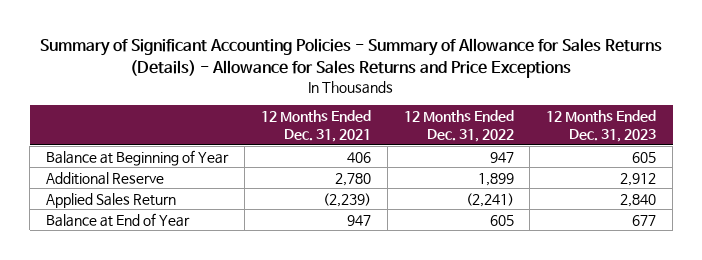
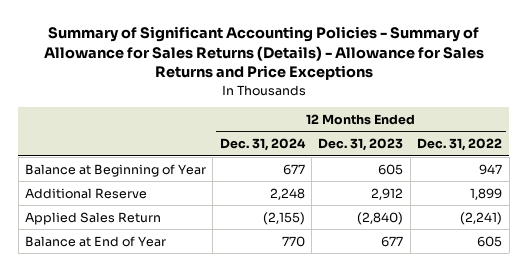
[260,110,371,142] 12 Months Ended Dec. 31, 2021 -> none
none -> [219,138,306,152] Dec. 31, 2024
[620,193,657,207] 2,840 -> [357,211,404,225] (2,840)

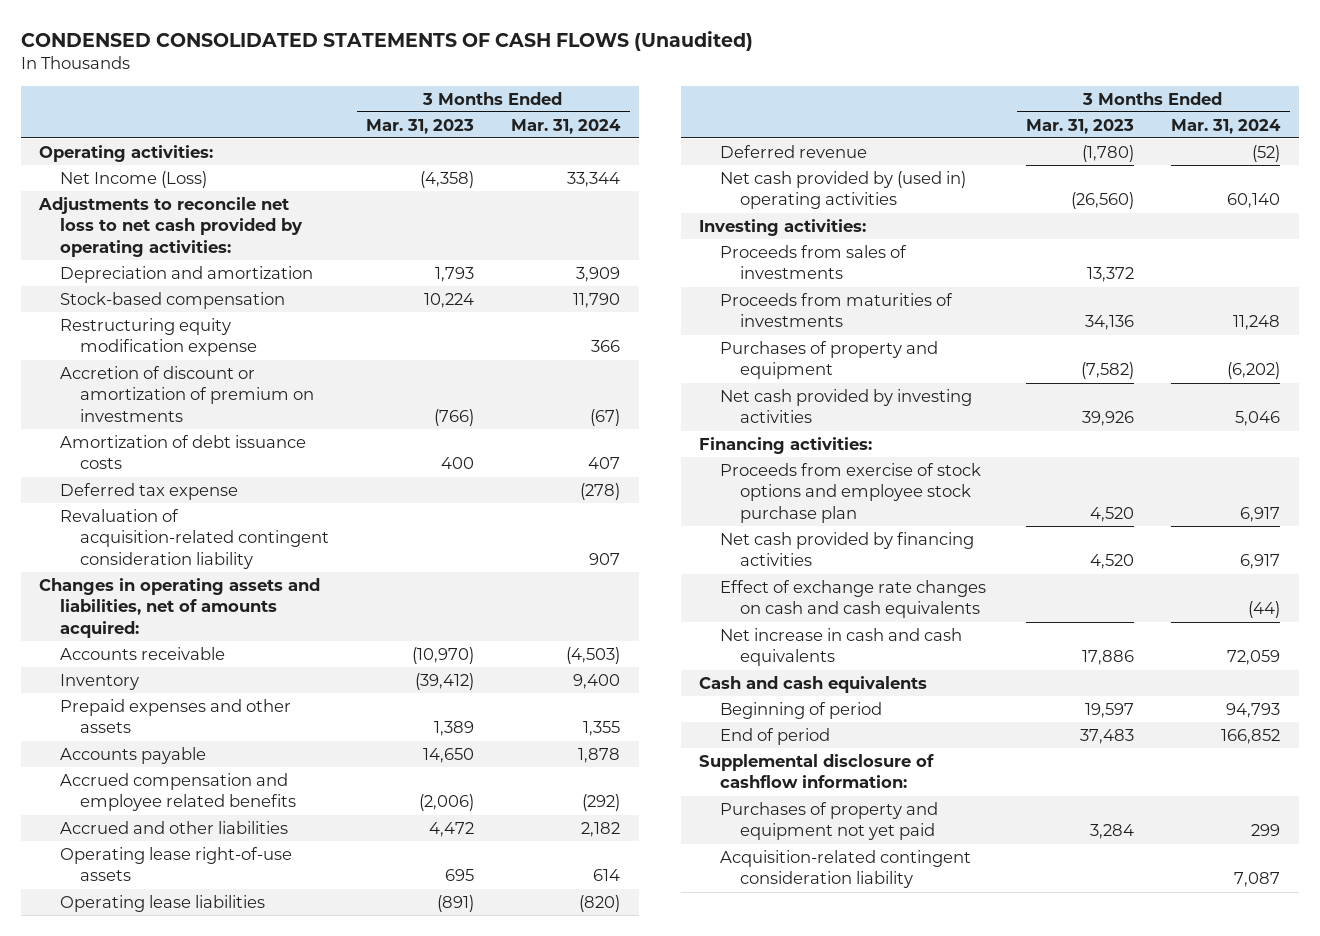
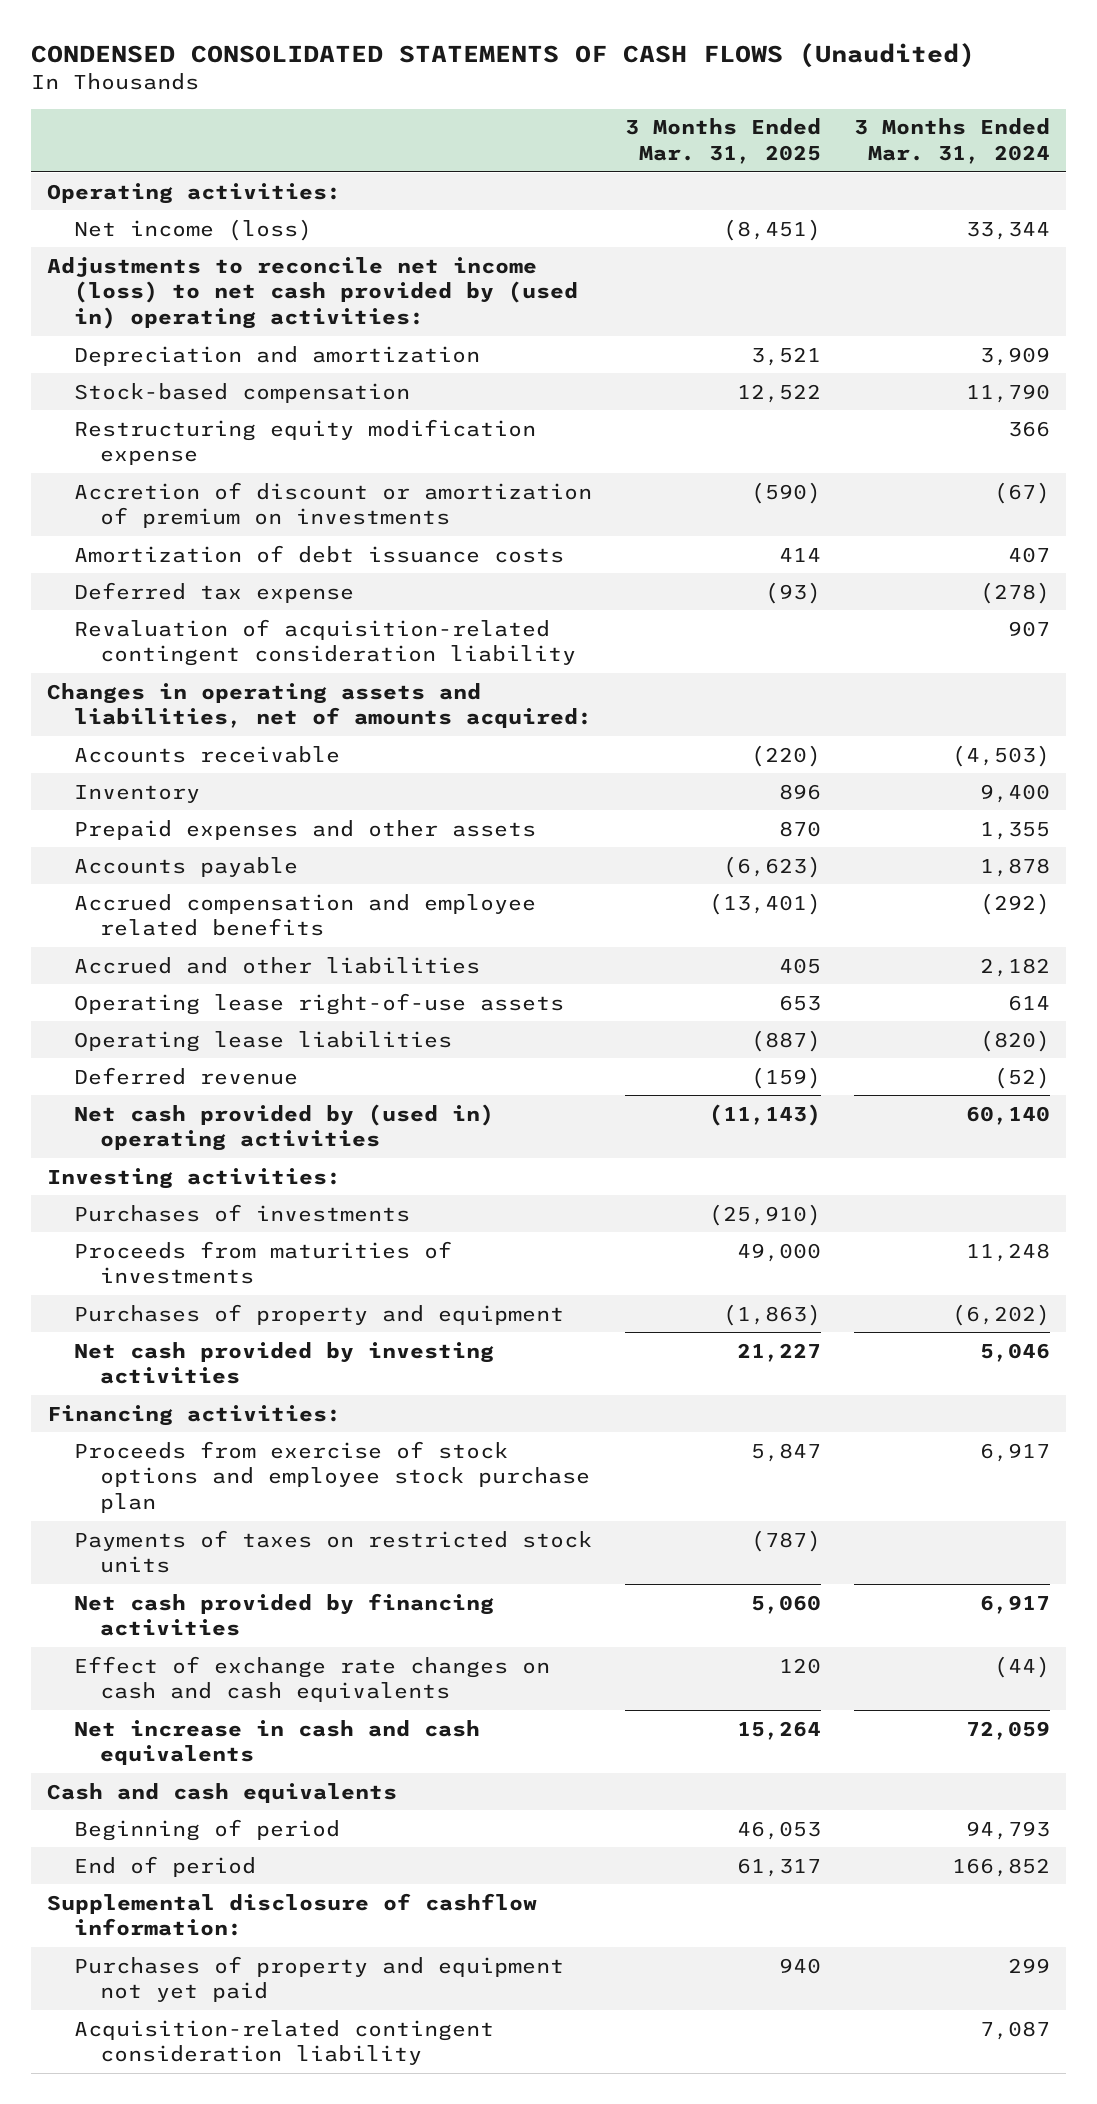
[366,118,475,134] Mar. 31, 2023 -> none
none -> [624,118,821,165] 3 Months Ended Mar. 31, 2025
[59,170,207,188] Net Income (Loss) -> [73,218,312,241] Net income (loss)
[38,196,302,257] Adjustments to reconcile net loss to net cash provided by operating activities: -> [47,256,578,330] Adjustments to reconcile net income (loss) to net cash provided by (used in) operating activities:
[719,244,907,280] Proceeds from sales of investments -> none
none -> [73,1203,410,1222] Purchases of investments
none -> [73,1529,592,1574] Payments of taxes on restricted stock units

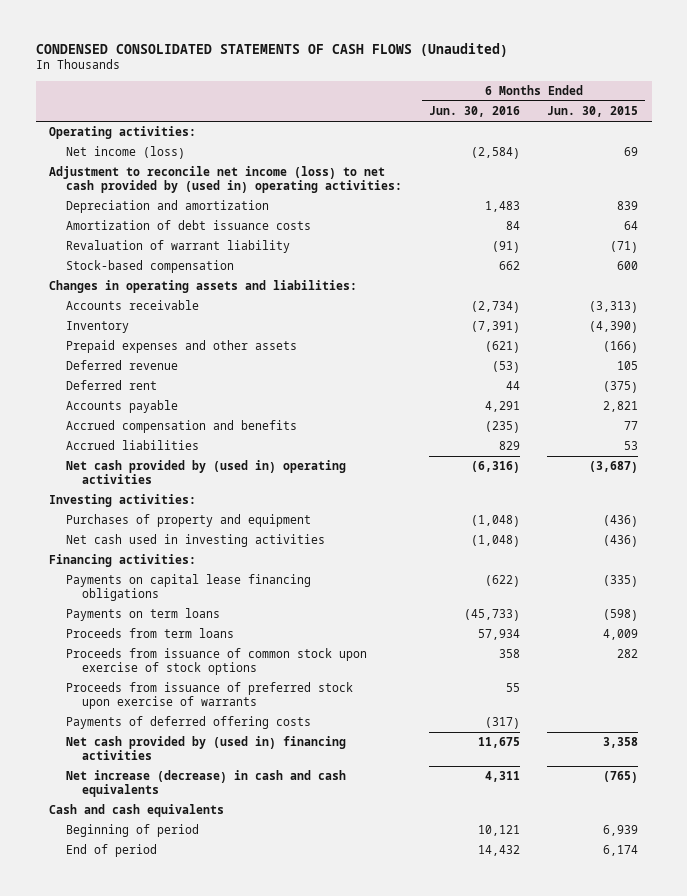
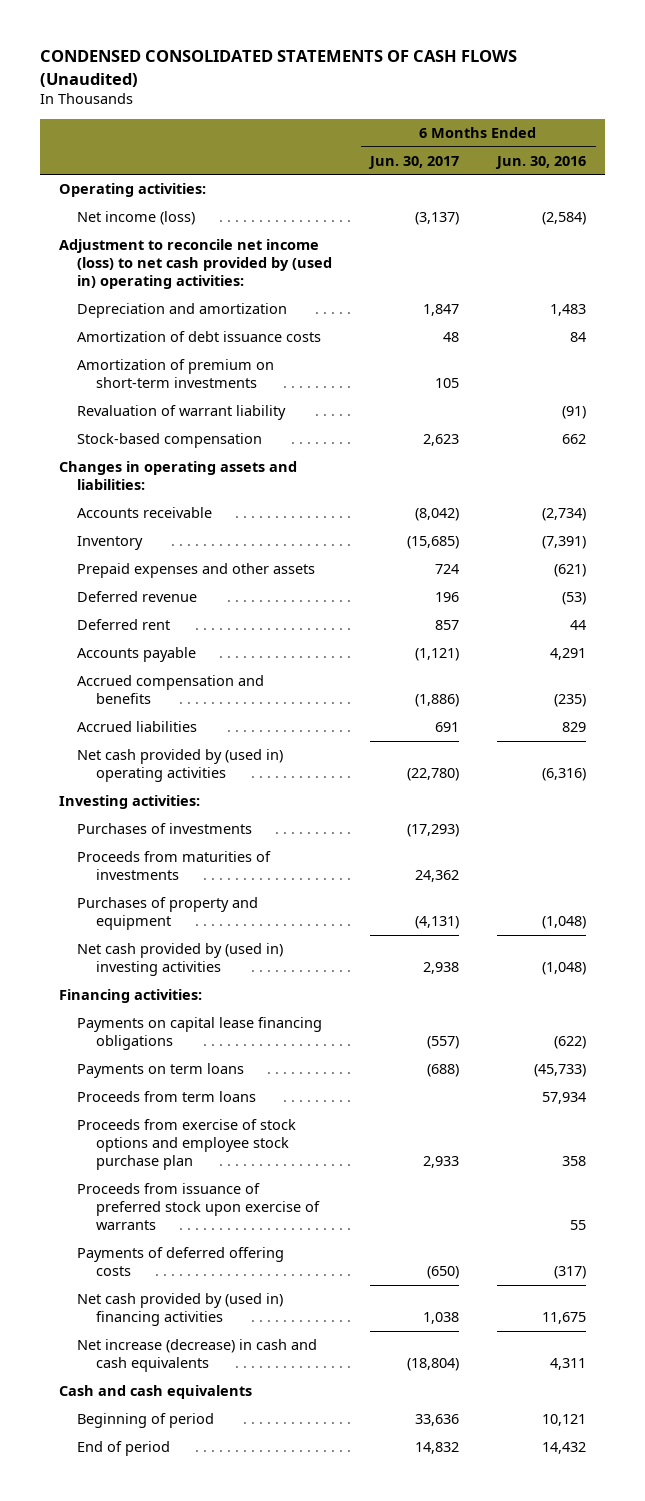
[547,106,639,118] Jun. 30, 2015 -> none
none -> [368,155,460,169] Jun. 30, 2017
none -> [77,359,275,389] Amortization of premium on short-term investments
none -> [77,823,253,835] Purchases of investments
none -> [77,851,272,881] Proceeds from maturities of investments
[65,534,325,548] Net cash used in investing activities -> [77,943,284,977] Net cash provided by (used in) investing activities
[65,648,367,676] Proceeds from issuance of common stock upon exercise of stock options -> [77,1119,297,1171] Proceeds from exercise of stock options and employee stock purchase plan

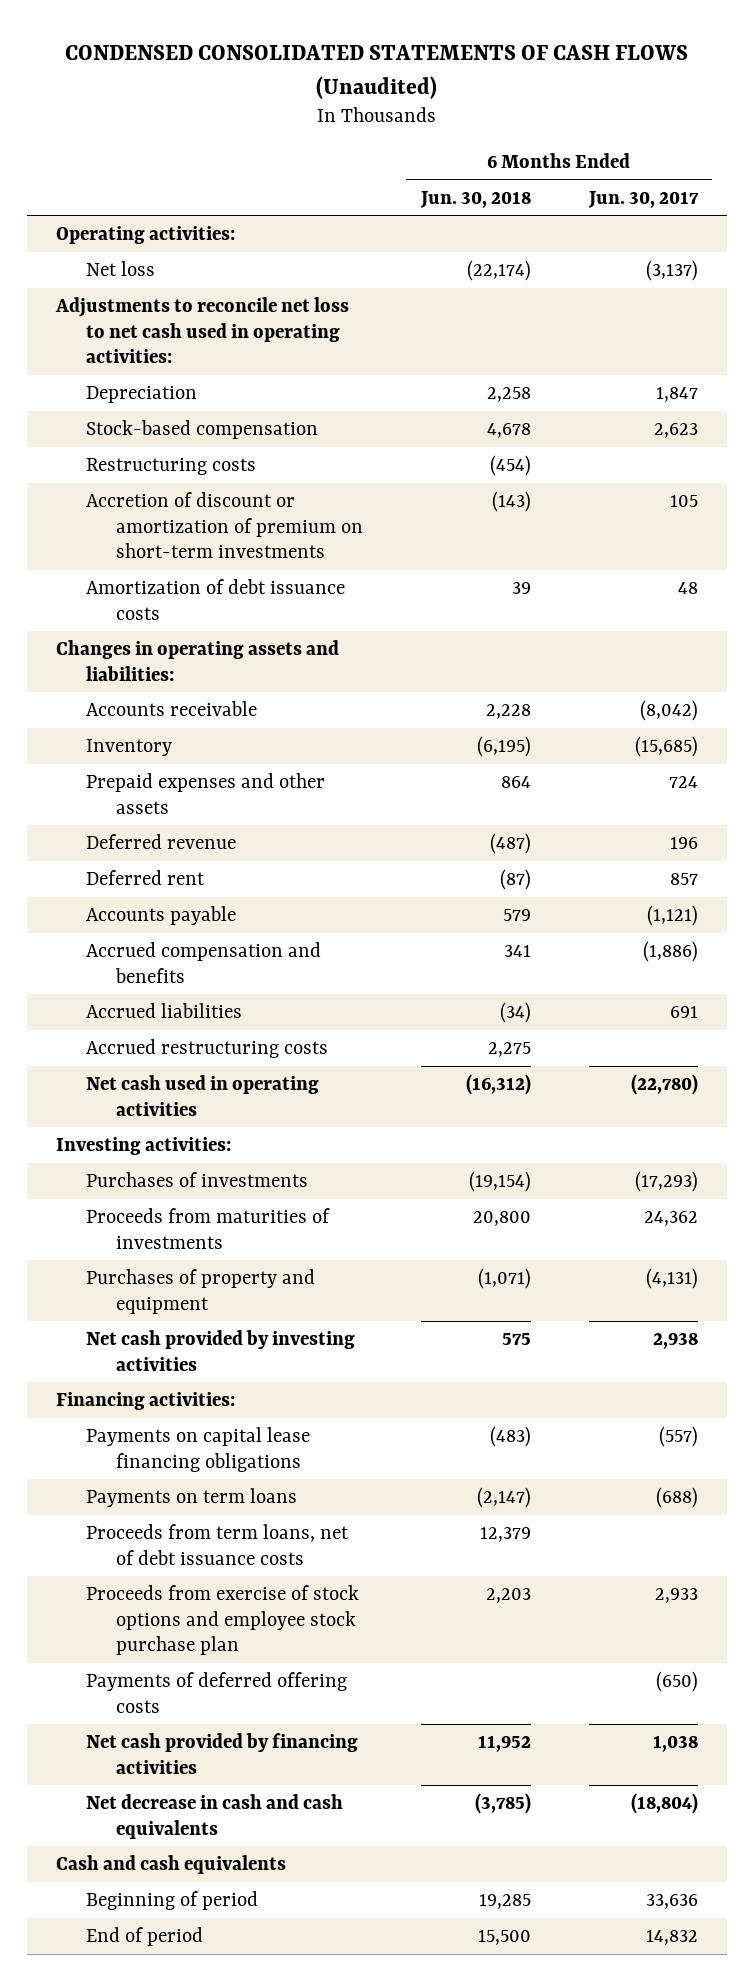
[495,155,587,169] Jun. 30, 2016 -> none
none -> [419,190,531,208] Jun. 30, 2018
[77,359,275,389] Amortization of premium on short-term investments -> none
[77,405,287,421] Revaluation of warrant liability -> none
[77,211,196,226] Net income (loss) -> [86,260,156,276] Net loss
[58,239,333,290] Adjustment to reconcile net income (loss) to net cash provided by (used in) operating activities: -> [55,296,350,364] Adjustments to reconcile net loss to net cash used in operating activities:
[77,303,288,319] Depreciation and amortization -> [86,385,198,403] Depreciation
none -> [86,457,257,475] Restructuring costs
none -> [86,491,363,559] Accretion of discount or amortization of premium on short-term investments
[77,331,322,343] Amortization of debt issuance costs -> [86,578,346,620] Amortization of debt issuance costs
none -> [86,1038,329,1058] Accrued restructuring costs
[77,749,284,783] Net cash provided by (used in) operating activities -> [86,1074,320,1116] Net cash used in operating activities
[77,943,284,977] Net cash provided by (used in) investing activities -> [86,1329,356,1371] Net cash provided by investing activities
[77,1091,257,1103] Proceeds from term loans -> [86,1523,350,1565] Proceeds from term loans, net of debt issuance costs
[77,1183,321,1231] Proceeds from issuance of preferred stock upon exercise of warrants -> none
[77,1293,284,1327] Net cash provided by (used in) financing activities -> [86,1732,359,1774] Net cash provided by financing activities
[77,1339,318,1373] Net increase (decrease) in cash and cash equivalents -> [86,1793,344,1839] Net decrease in cash and cash equivalents

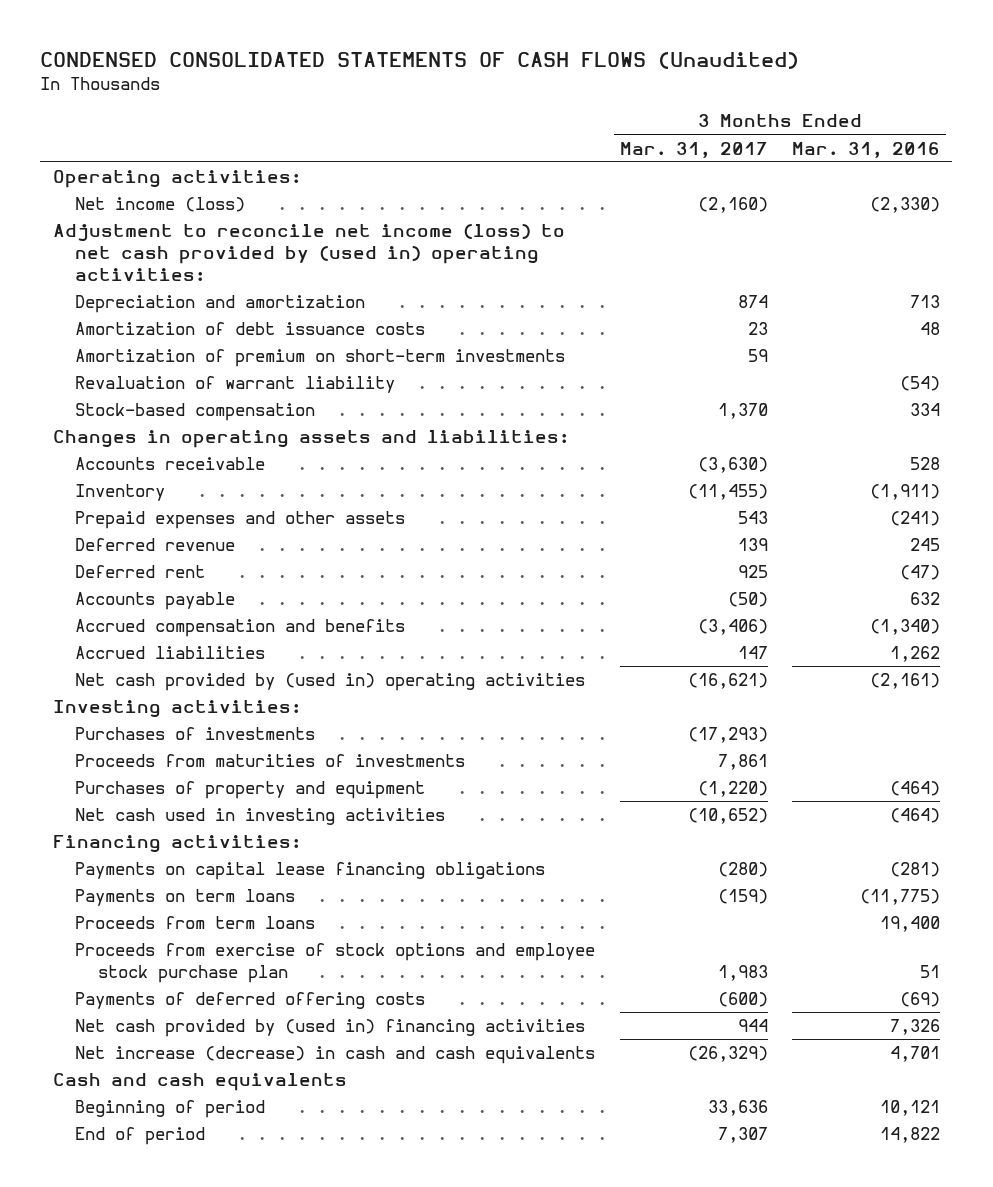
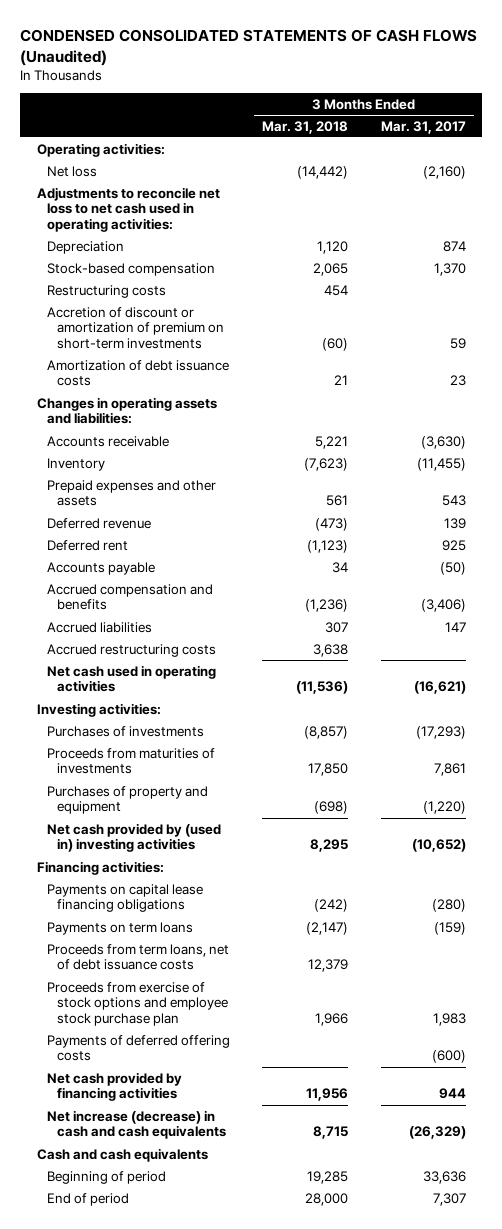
[792,141,941,158] Mar. 31, 2016 -> none
none -> [262,120,349,134] Mar. 31, 2018
[75,349,566,368] Amortization of premium on short-term investments -> none
[75,376,396,394] Revaluation of warrant liability -> none
[75,197,246,213] Net income (loss) -> [46,165,97,177] Net loss
[52,224,565,282] Adjustment to reconcile net income (loss) to net cash provided by (used in) operating activities: -> [36,186,220,233] Adjustments to reconcile net loss to net cash used in operating activities:
[75,295,366,314] Depreciation and amortization -> [46,240,124,254] Depreciation
none -> [46,284,166,298] Restructuring costs
none -> [46,306,225,350] Accretion of discount or amortization of premium on short-term investments
[75,322,426,336] Amortization of debt issuance costs -> [46,359,229,387] Amortization of debt issuance costs
none -> [46,643,216,657] Accrued restructuring costs
[75,673,586,692] Net cash provided by (used in) operating activities -> [46,664,216,693] Net cash used in operating activities
[75,808,446,826] Net cash used in investing activities -> [46,822,221,853] Net cash provided by (used in) investing activities
[75,916,316,930] Proceeds from term loans -> [46,943,229,971] Proceeds from term loans, net of debt issuance costs
[75,1019,586,1038] Net cash provided by (used in) financing activities -> [46,1071,182,1102] Net cash provided by financing activities

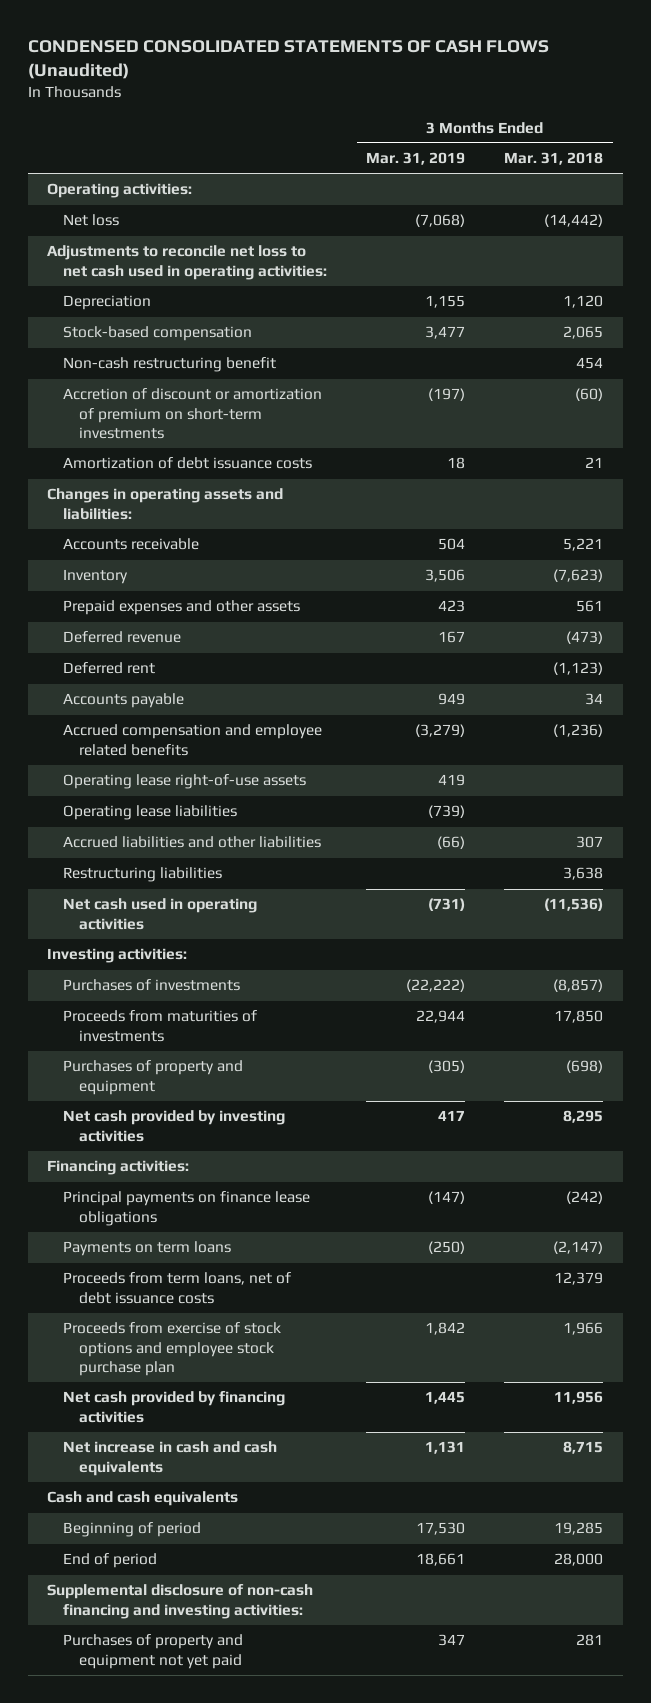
[380,120,466,134] Mar. 31, 2017 -> none
none -> [366,152,466,166] Mar. 31, 2019
[46,284,166,298] Restructuring costs -> [63,357,277,373] Non-cash restructuring benefit
[46,583,213,611] Accrued compensation and benefits -> [63,724,323,756] Accrued compensation and employee related benefits
none -> [63,774,307,790] Operating lease right-of-use assets
none -> [63,805,238,821] Operating lease liabilities
[46,621,152,633] Accrued liabilities -> [63,836,322,849] Accrued liabilities and other liabilities
[46,643,216,657] Accrued restructuring costs -> [63,867,223,883] Restructuring liabilities
[46,822,221,853] Net cash provided by (used in) investing activities -> [63,1110,286,1142] Net cash provided by investing activities
[46,883,203,913] Payments on capital lease financing obligations -> [63,1191,311,1226] Principal payments on finance lease obligations
[46,1034,230,1062] Payments of deferred offering costs -> none
[46,1109,227,1140] Net increase (decrease) in cash and cash equivalents -> [63,1441,278,1476] Net increase in cash and cash equivalents
none -> [47,1584,314,1619] Supplemental disclosure of non-cash financing and investing activities:
none -> [63,1634,244,1669] Purchases of property and equipment not yet paid

